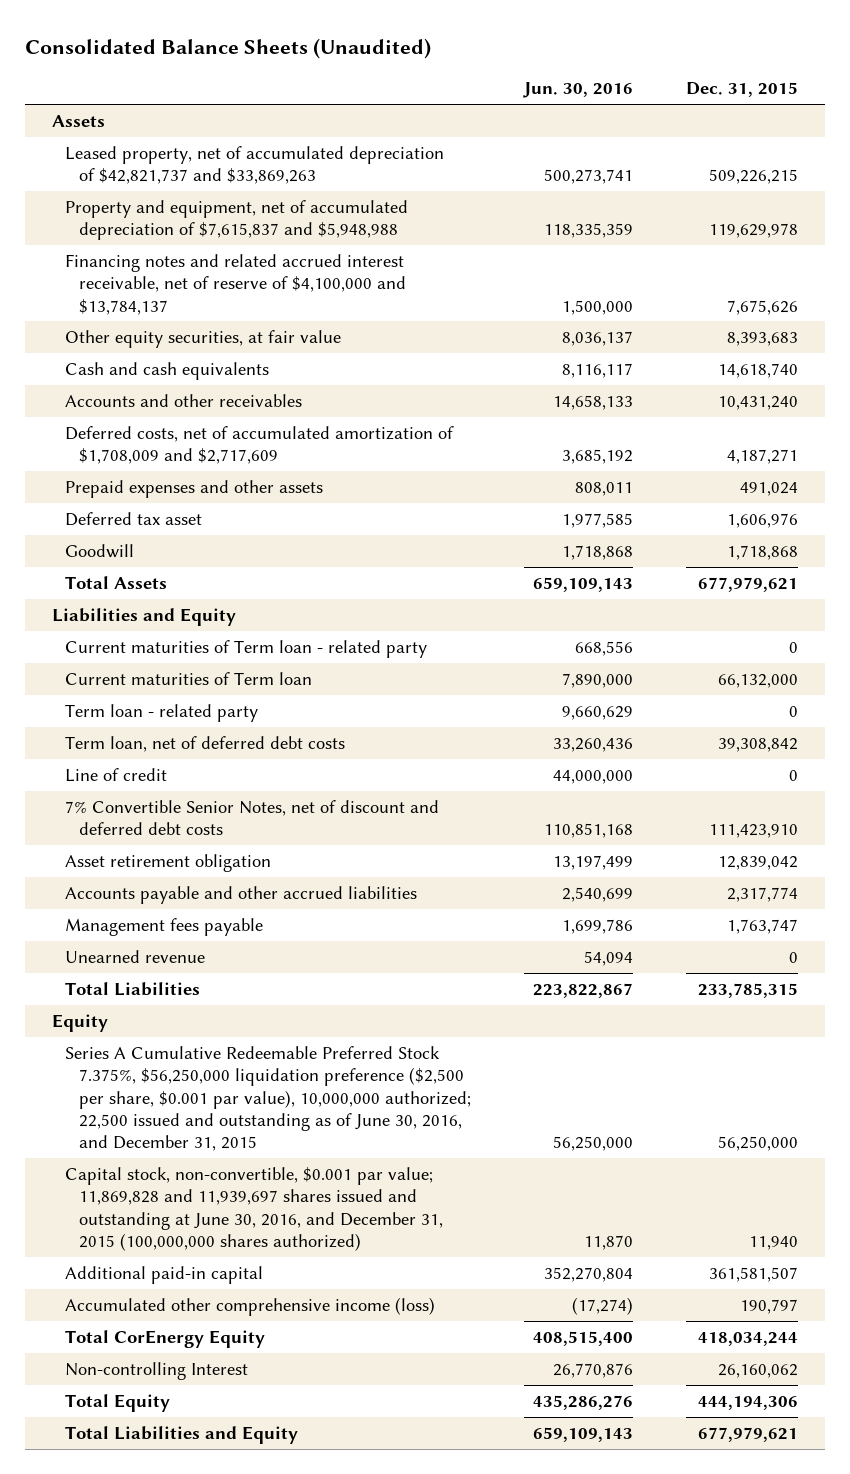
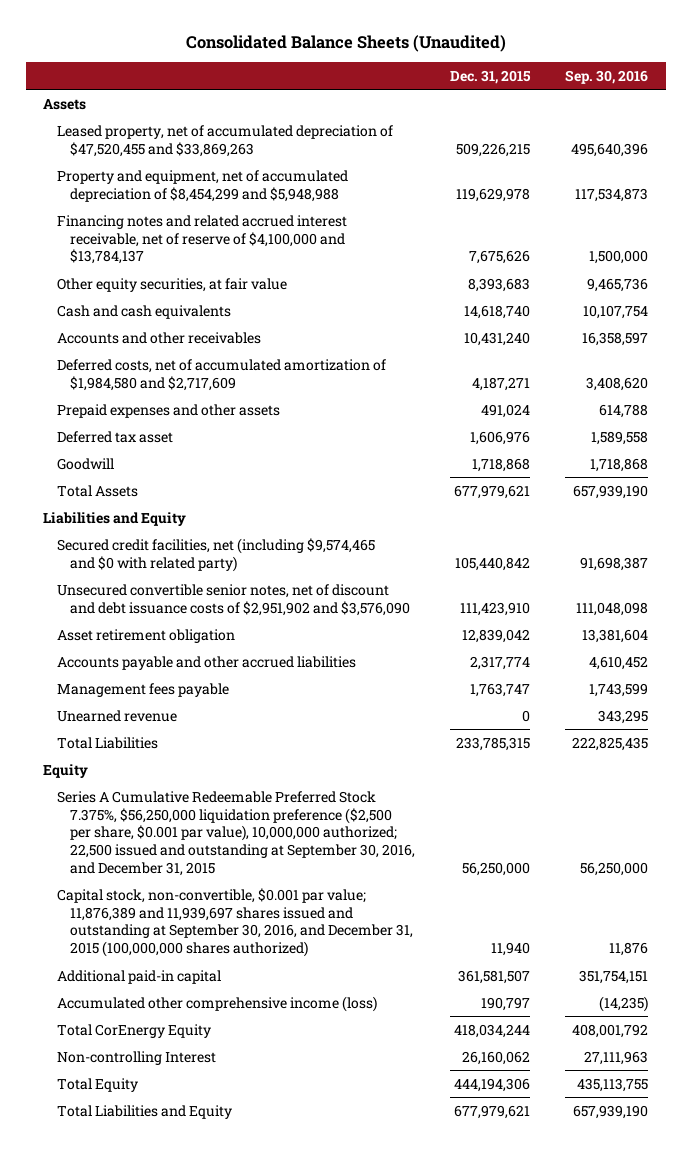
[523,82,634,99] Jun. 30, 2016 -> none
none -> [565,69,649,84] Sep. 30, 2016
[65,145,445,185] Leased property, net of accumulated depreciation of $42,821,737 and $33,869,263 -> [56,124,393,157] Leased property, net of accumulated depreciation of $47,520,455 and $33,869,263
[65,199,409,241] Property and equipment, net of accumulated depreciation of $7,615,837 and $5,948,988 -> [56,169,348,202] Property and equipment, net of accumulated depreciation of $8,454,299 and $5,948,988
[65,425,455,465] Deferred costs, net of accumulated amortization of $1,708,009 and $2,717,609 -> [56,358,386,391] Deferred costs, net of accumulated amortization of $1,984,580 and $2,717,609
[65,639,428,658] Current maturities of Term loan - related party -> none
[65,671,313,685] Current maturities of Term loan -> none
[65,703,259,722] Term loan - related party -> none
[65,735,346,752] Term loan, net of deferred debt costs -> none
[65,767,168,782] Line of credit -> none
none -> [56,537,375,572] Secured credit facilities, net (including $9,574,465 and $0 with related party)
[65,799,440,836] 7% Convertible Senior Notes, net of discount and deferred debt costs -> [56,583,411,616] Unsecured convertible senior notes, net of discount and debt issuance costs of $2,951,902 and $3,576,090
[65,1045,472,1152] Series A Cumulative Redeemable Preferred Stock 7.375%, $56,250,000 liquidation preference ($2,500 per share, $0.001 par value), 10,000,000 authorized; 22,500 issued and outstanding as of June 30, 2016, and December 31, 2015 -> [56,790,416,876] Series A Cumulative Redeemable Preferred Stock 7.375%, $56,250,000 liquidation preference ($2,500 per share, $0.001 par value), 10,000,000 authorized; 22,500 issued and outstanding at September 30, 2016, and December 31, 2015
[65,1166,444,1251] Capital stock, non-convertible, $0.001 par value; 11,869,828 and 11,939,697 shares issued and outstanding at June 30, 2016, and December 31, 2015 (100,000,000 shares authorized) -> [56,887,414,958] Capital stock, non-convertible, $0.001 par value; 11,876,389 and 11,939,697 shares issued and outstanding at September 30, 2016, and December 31, 2015 (100,000,000 shares authorized)

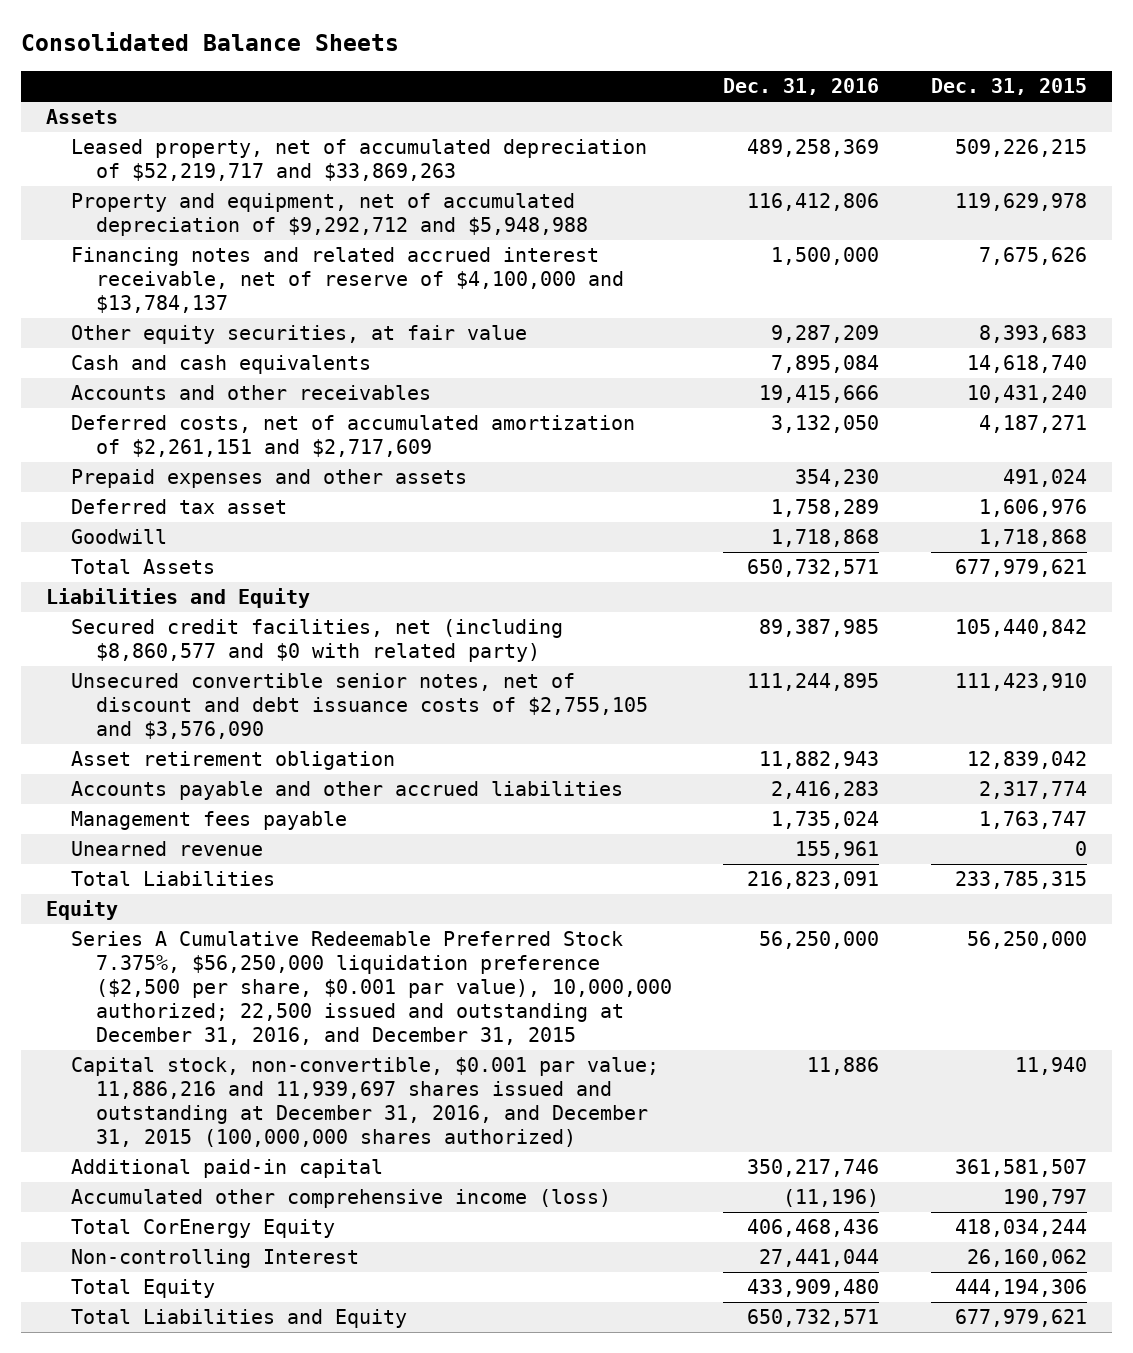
[185,34,506,52] Consolidated Balance Sheets (Unaudited) -> [20,32,399,52] Consolidated Balance Sheets
[565,69,649,84] Sep. 30, 2016 -> none
none -> [723,78,880,96] Dec. 31, 2016
[56,124,393,157] Leased property, net of accumulated depreciation of $47,520,455 and $33,869,263 -> [71,139,648,182] Leased property, net of accumulated depreciation of $52,219,717 and $33,869,263
[56,169,348,202] Property and equipment, net of accumulated depreciation of $8,454,299 and $5,948,988 -> [71,193,589,237] Property and equipment, net of accumulated depreciation of $9,292,712 and $5,948,988
[56,358,386,391] Deferred costs, net of accumulated amortization of $1,984,580 and $2,717,609 -> [71,415,636,458] Deferred costs, net of accumulated amortization of $2,261,151 and $2,717,609
[56,537,375,572] Secured credit facilities, net (including $9,574,465 and $0 with related party) -> [71,619,564,663] Secured credit facilities, net (including $8,860,577 and $0 with related party)
[56,583,411,616] Unsecured convertible senior notes, net of discount and debt issuance costs of $2,951,902 and $3,576,090 -> [71,673,649,740] Unsecured convertible senior notes, net of discount and debt issuance costs of $2,755,105 and $3,576,090
[56,790,416,876] Series A Cumulative Redeemable Preferred Stock 7.375%, $56,250,000 liquidation preference ($2,500 per share, $0.001 par value), 10,000,000 authorized; 22,500 issued and outstanding at September 30, 2016, and December 31, 2015 -> [71,931,673,1046] Series A Cumulative Redeemable Preferred Stock 7.375%, $56,250,000 liquidation preference ($2,500 per share, $0.001 par value), 10,000,000 authorized; 22,500 issued and outstanding at December 31, 2016, and December 31, 2015
[56,887,414,958] Capital stock, non-convertible, $0.001 par value; 11,876,389 and 11,939,697 shares issued and outstanding at September 30, 2016, and December 31, 2015 (100,000,000 shares authorized) -> [71,1057,660,1148] Capital stock, non-convertible, $0.001 par value; 11,886,216 and 11,939,697 shares issued and outstanding at December 31, 2016, and December 31, 2015 (100,000,000 shares authorized)

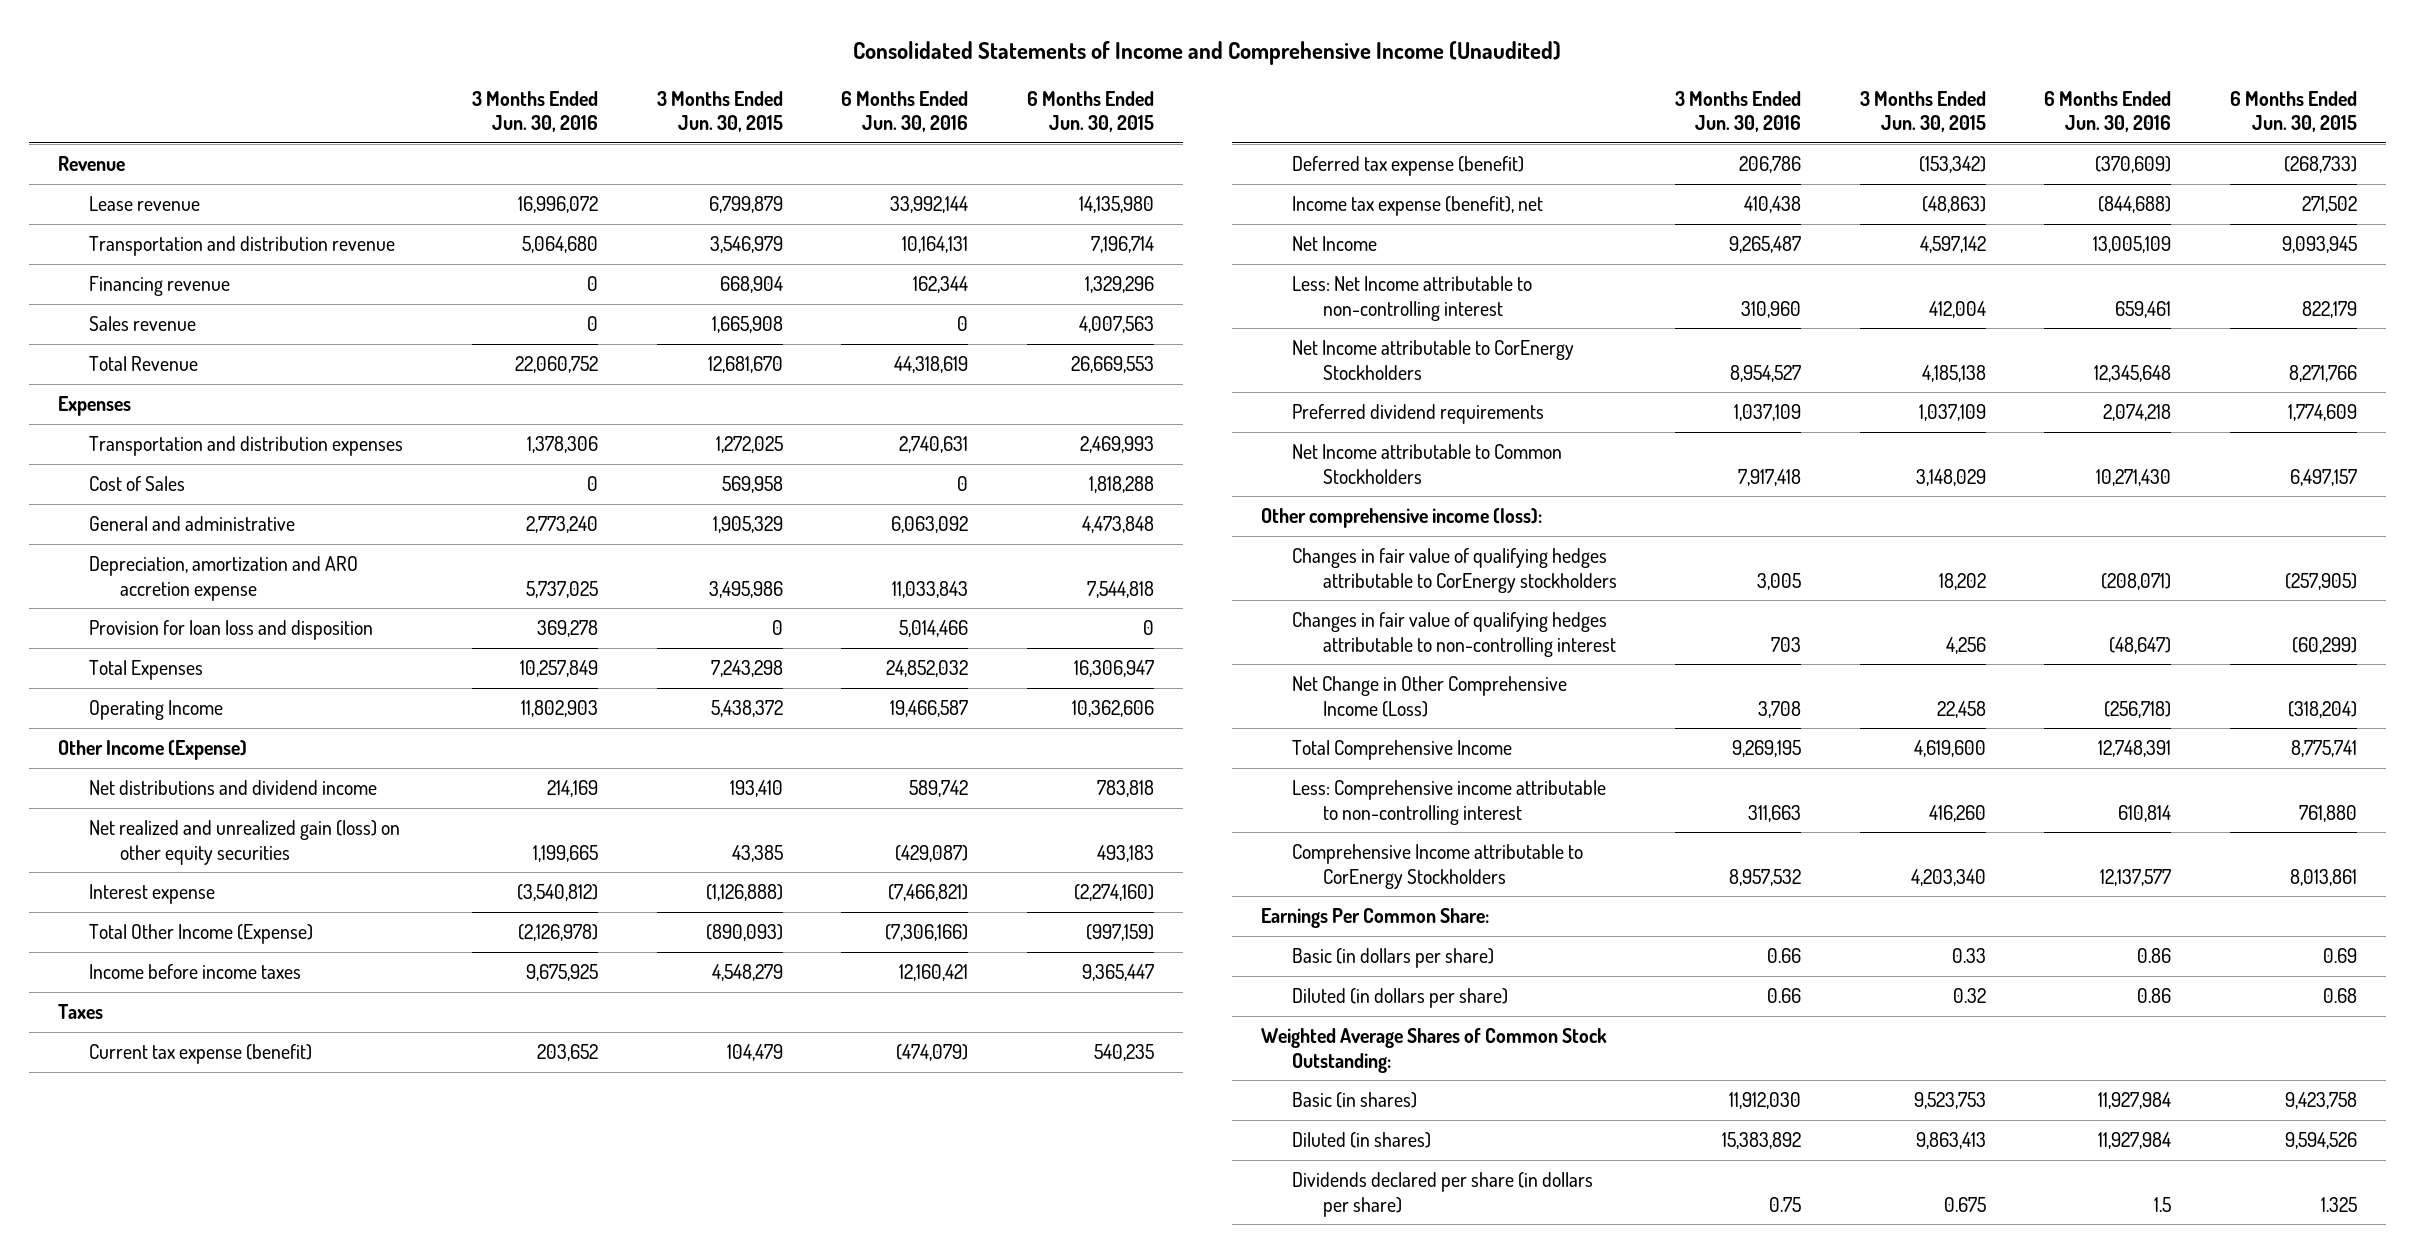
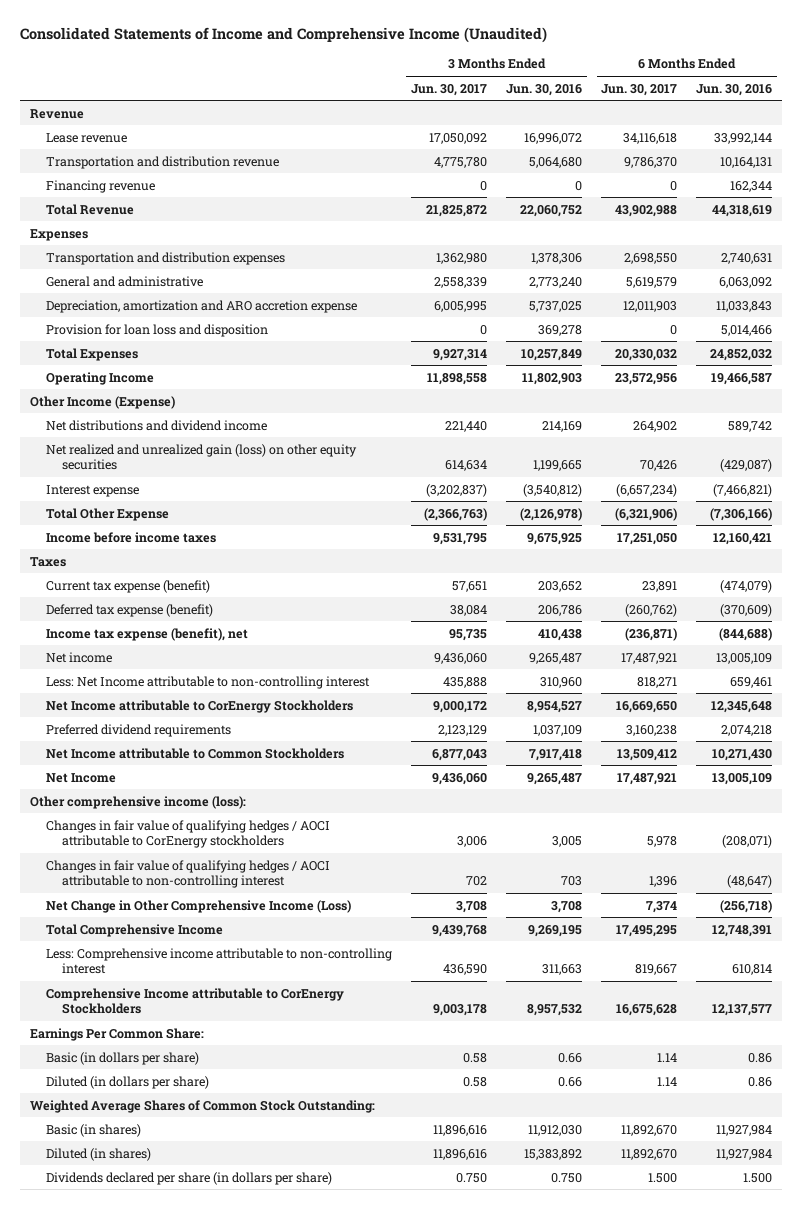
[656,90,783,133] 3 Months Ended Jun. 30, 2015 -> none
[1026,90,1154,133] 6 Months Ended Jun. 30, 2015 -> none
none -> [411,83,488,96] Jun. 30, 2017
none -> [601,83,678,96] Jun. 30, 2017
[88,316,196,332] Sales revenue -> none
[88,476,185,492] Cost of Sales -> none
[88,924,313,945] Total Other Income (Expense) -> [46,507,170,521] Total Other Expense
none -> [46,651,113,663] Net income
[1291,236,1377,252] Net Income -> [46,772,117,783] Net Income
[1291,548,1618,593] Changes in fair value of qualifying hedges attributable to CorEnergy stockholders -> [46,819,331,848] Changes in fair value of qualifying hedges / AOCI attributable to CorEnergy stockholders
[1291,612,1617,657] Changes in fair value of qualifying hedges attributable to non-controlling interest -> [46,859,331,888] Changes in fair value of qualifying hedges / AOCI attributable to non-controlling interest
[1769,1196,1802,1212] 0.75 -> [551,1172,583,1183] 0.750
[2154,1196,2172,1212] 1.5 -> [743,1172,773,1183] 1.500

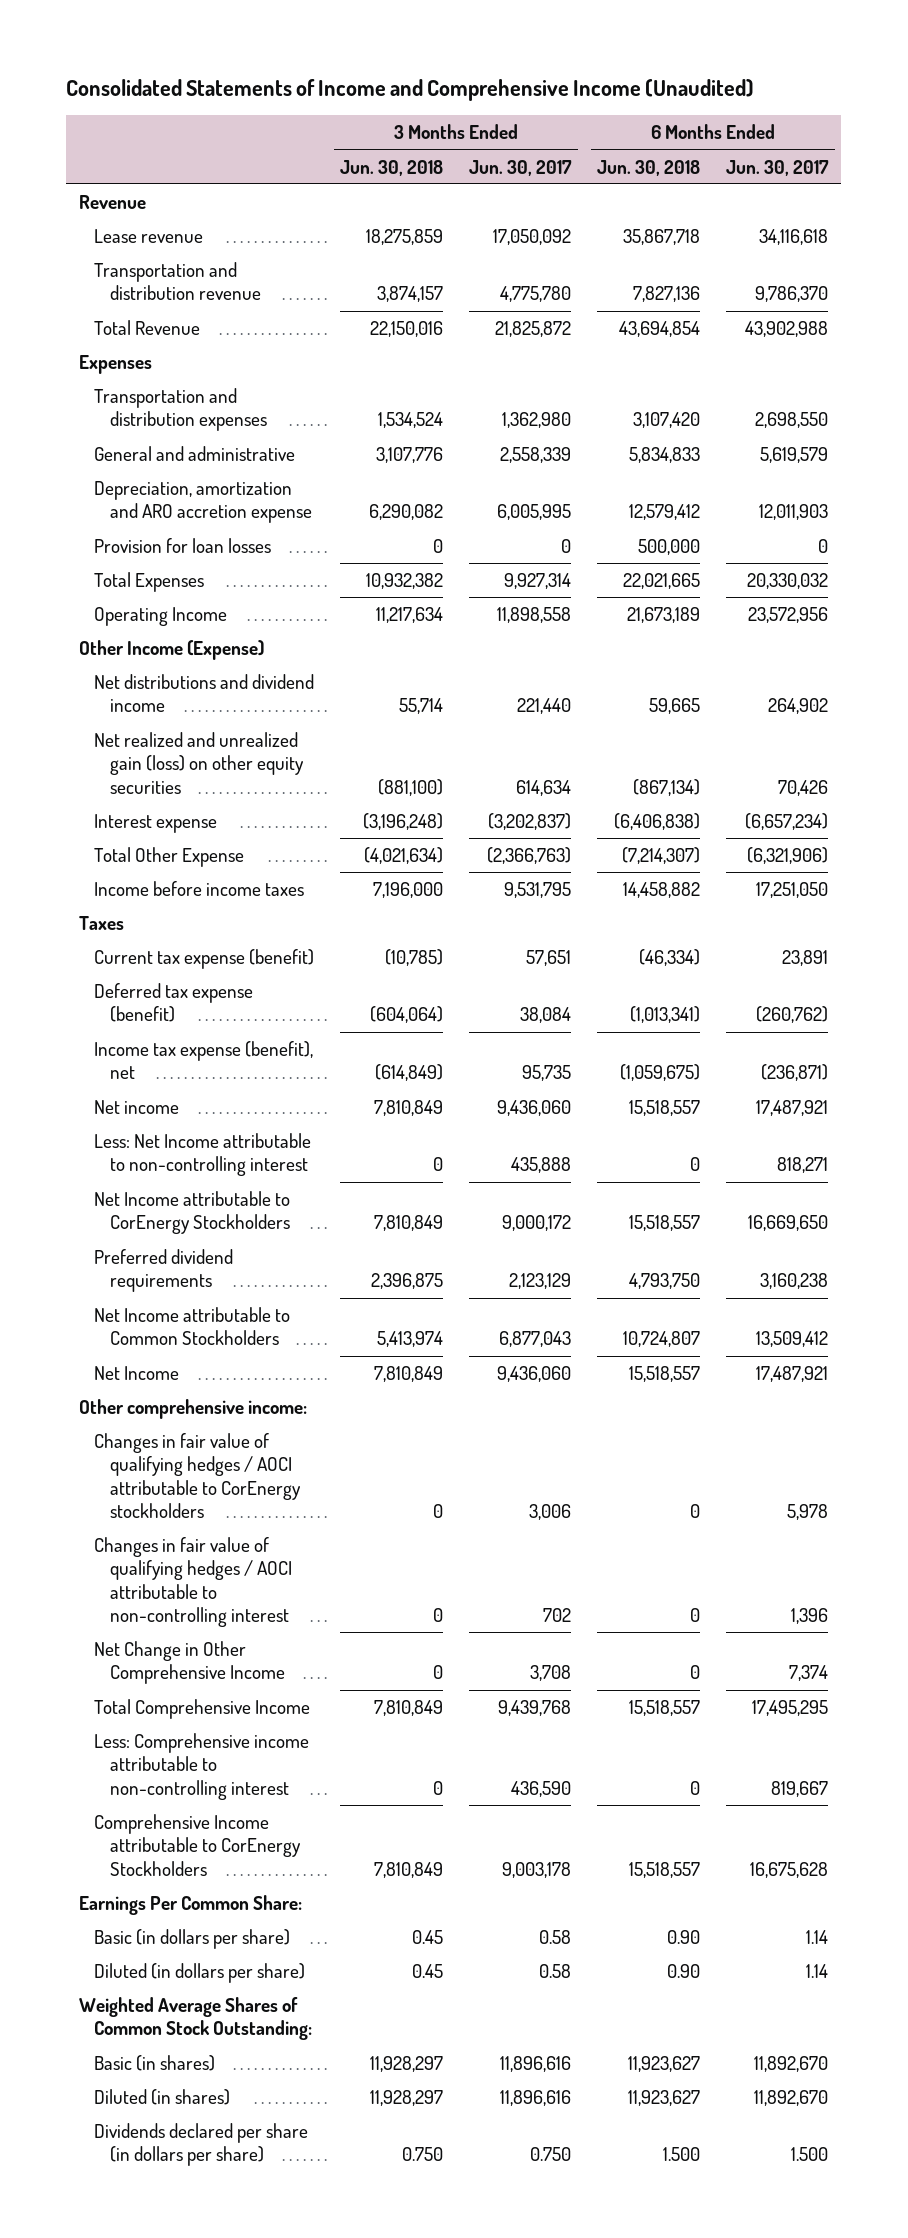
[506,83,583,96] Jun. 30, 2016 -> none
[696,83,773,96] Jun. 30, 2016 -> none
none -> [340,159,444,176] Jun. 30, 2018
none -> [597,159,701,176] Jun. 30, 2018
[46,179,156,193] Financing revenue -> none
[46,323,269,337] Provision for loan loss and disposition -> [94,538,272,554] Provision for loan losses
[29,795,246,809] Other comprehensive income (loss): -> [79,1399,308,1420] Other comprehensive income:
[46,899,352,913] Net Change in Other Comprehensive Income (Loss) -> [94,1641,285,1685] Net Change in Other Comprehensive Income

